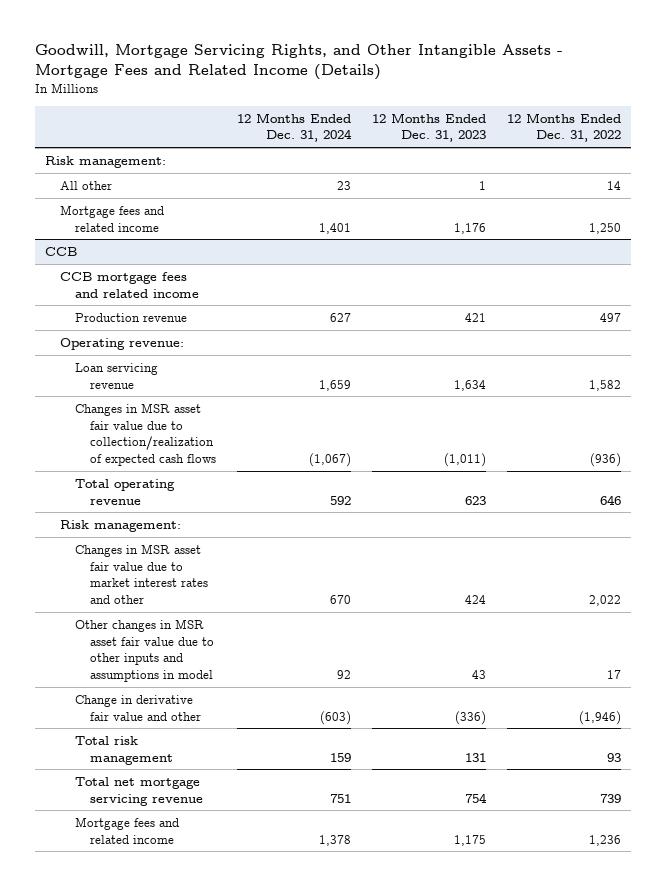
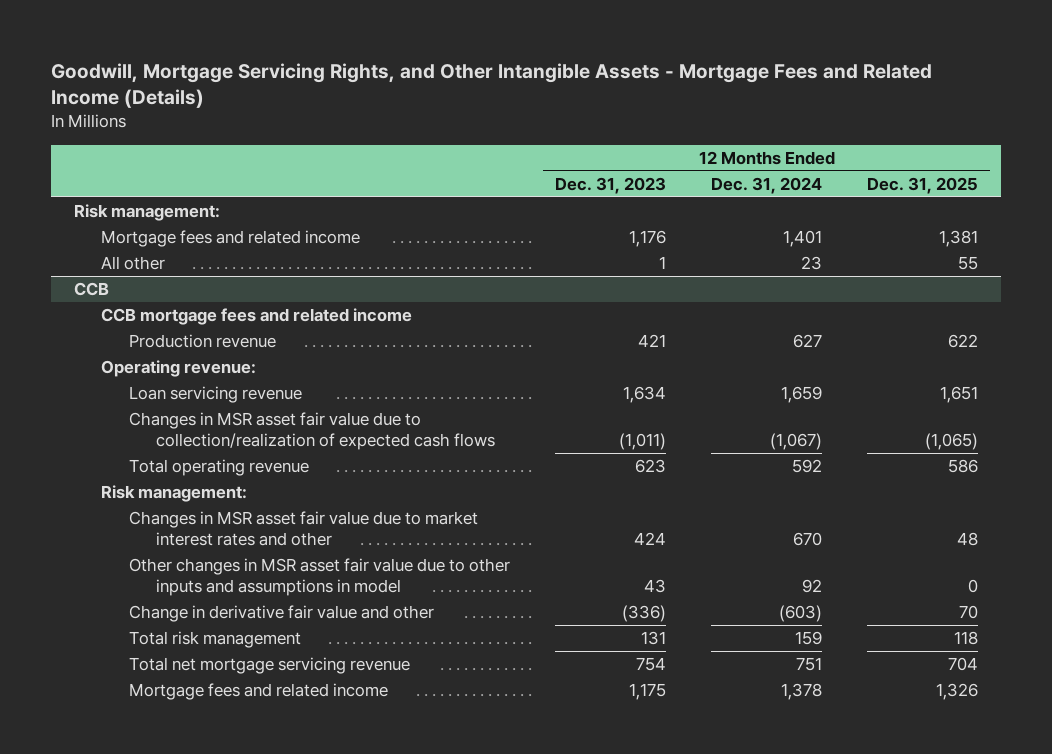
[506,112,621,143] 12 Months Ended Dec. 31, 2022 -> none
none -> [867,176,979,194] Dec. 31, 2025
[60,180,113,190] All other -> [101,256,166,271] All other

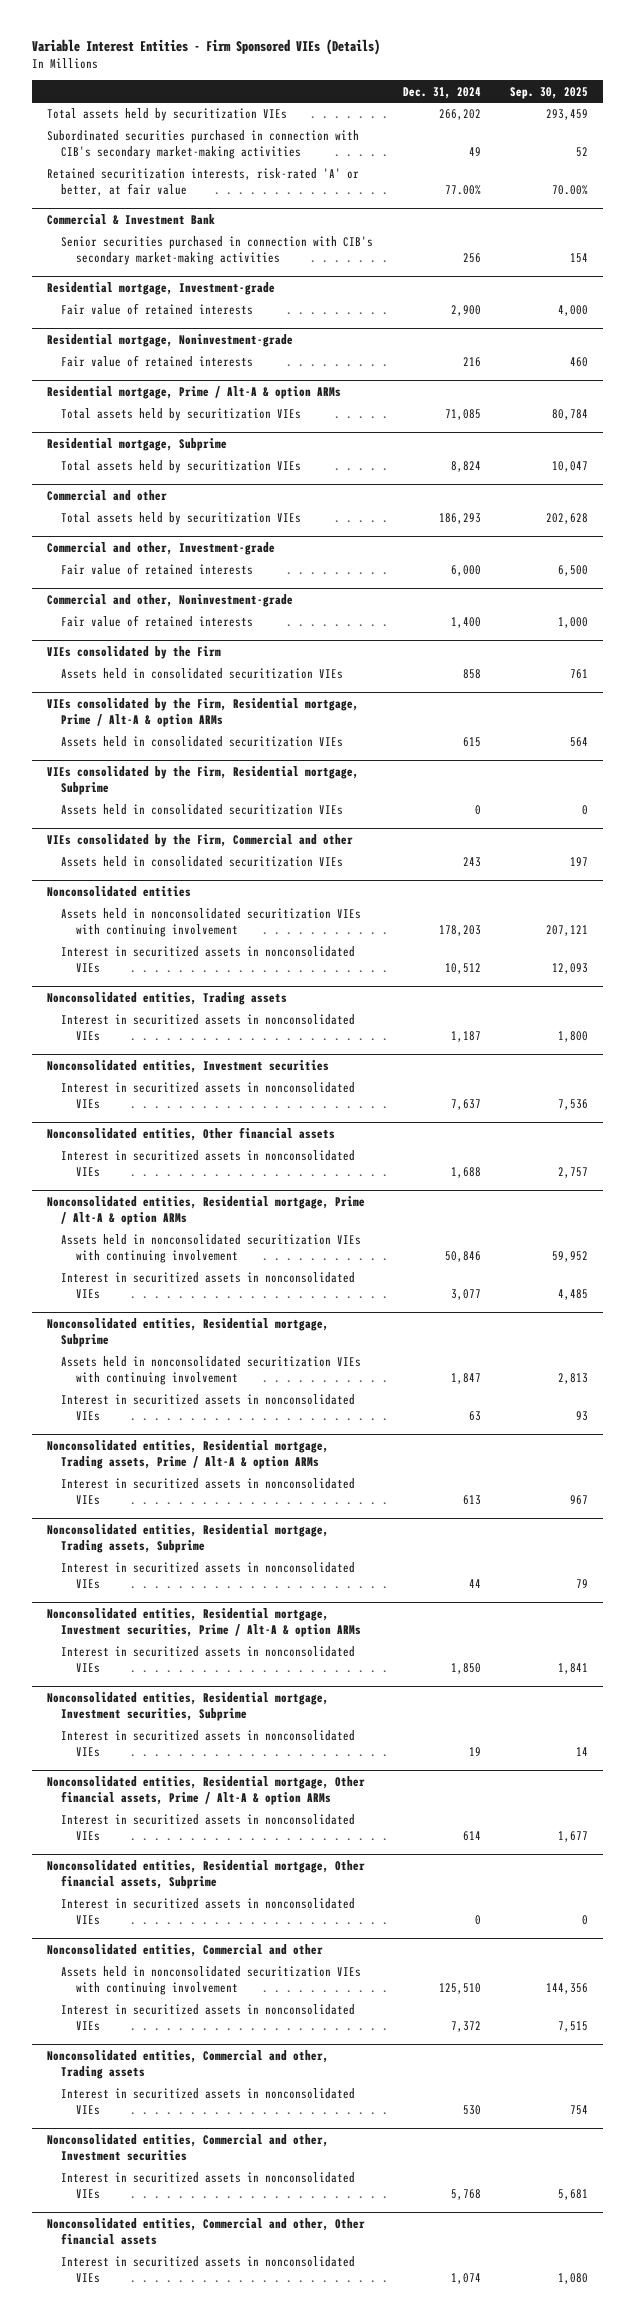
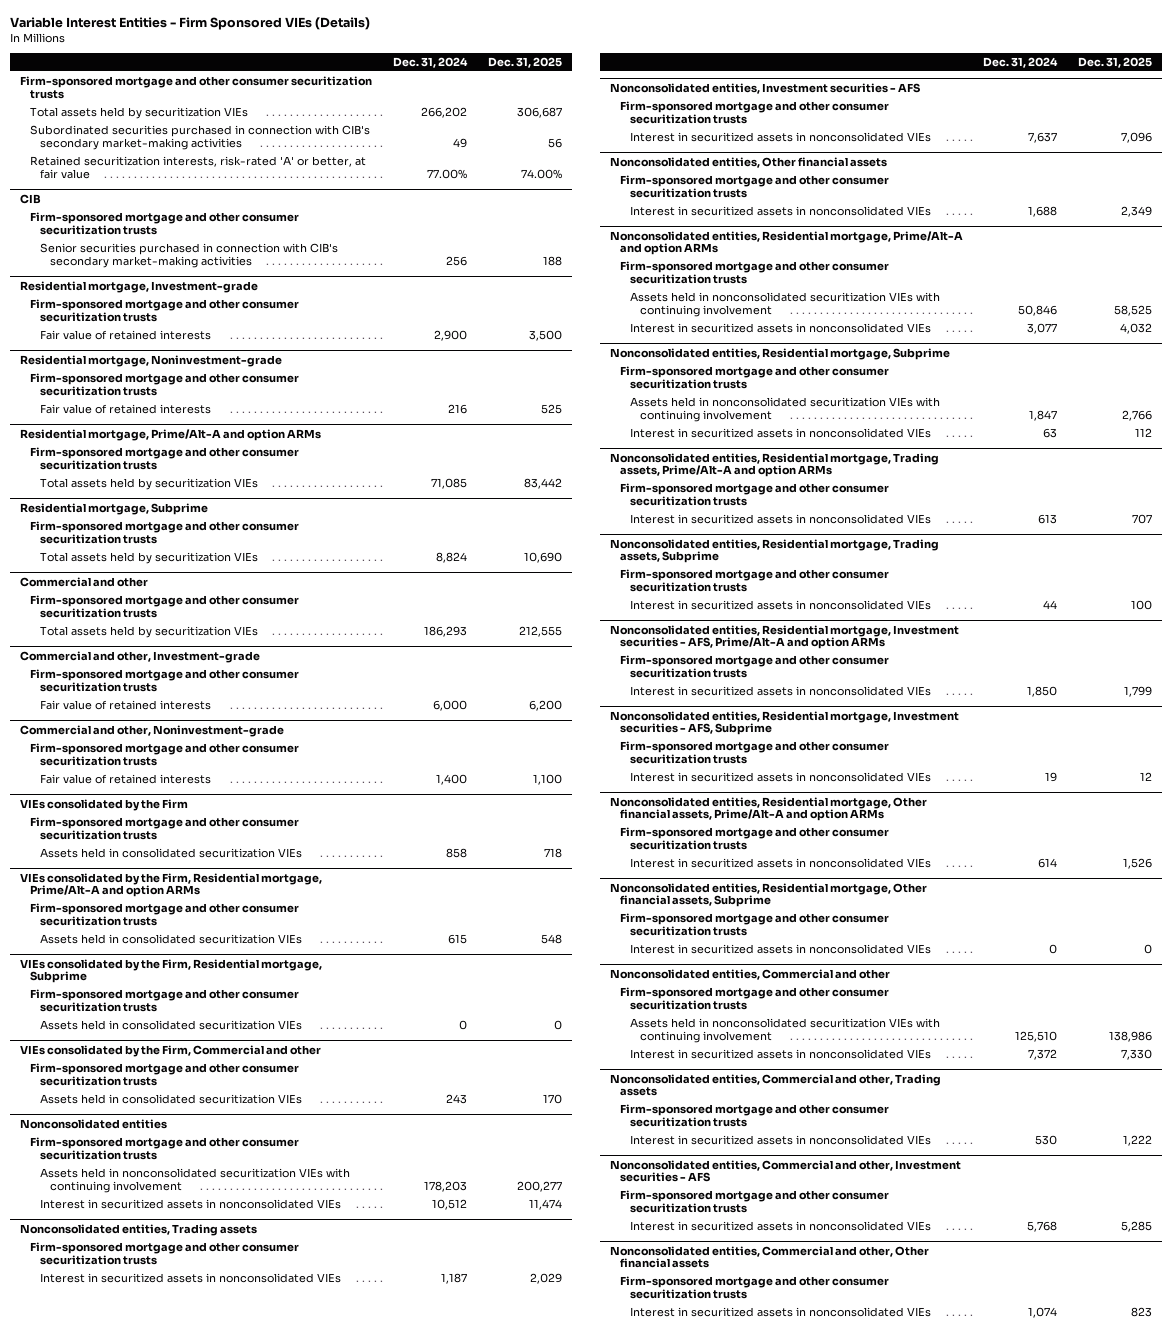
[510,86,589,99] Sep. 30, 2025 -> none
none -> [487,56,562,68] Dec. 31, 2025
none -> [19,76,372,99] Firm-sponsored mortgage and other consumer securitization trusts
[46,214,215,226] Commercial & Investment Bank -> [19,193,41,204] CIB
none -> [29,212,299,235] Firm-sponsored mortgage and other consumer securitization trusts
none -> [29,299,299,322] Firm-sponsored mortgage and other consumer securitization trusts
none -> [29,373,299,396] Firm-sponsored mortgage and other consumer securitization trusts
[46,386,341,400] Residential mortgage, Prime / Alt-A & option ARMs -> [19,428,321,441] Residential mortgage, Prime/Alt-A and option ARMs
none -> [29,447,299,470] Firm-sponsored mortgage and other consumer securitization trusts
none -> [29,521,299,544] Firm-sponsored mortgage and other consumer securitization trusts
none -> [29,595,299,618] Firm-sponsored mortgage and other consumer securitization trusts
none -> [29,669,299,692] Firm-sponsored mortgage and other consumer securitization trusts
none -> [29,743,299,766] Firm-sponsored mortgage and other consumer securitization trusts
none -> [29,817,299,840] Firm-sponsored mortgage and other consumer securitization trusts
[46,698,359,728] VIEs consolidated by the Firm, Residential mortgage, Prime / Alt-A & option ARMs -> [19,872,322,898] VIEs consolidated by the Firm, Residential mortgage, Prime/Alt-A and option ARMs
none -> [29,903,299,926] Firm-sponsored mortgage and other consumer securitization trusts
none -> [29,989,299,1012] Firm-sponsored mortgage and other consumer securitization trusts
none -> [29,1063,299,1086] Firm-sponsored mortgage and other consumer securitization trusts
none -> [29,1137,299,1160] Firm-sponsored mortgage and other consumer securitization trusts
none -> [29,1242,299,1265] Firm-sponsored mortgage and other consumer securitization trusts
[46,1060,329,1074] Nonconsolidated entities, Investment securities -> [609,82,920,94] Nonconsolidated entities, Investment securities - AFS
none -> [619,101,889,124] Firm-sponsored mortgage and other consumer securitization trusts
none -> [619,175,889,198] Firm-sponsored mortgage and other consumer securitization trusts
[46,1196,365,1226] Nonconsolidated entities, Residential mortgage, Prime / Alt-A & option ARMs -> [609,230,963,256] Nonconsolidated entities, Residential mortgage, Prime/Alt-A and option ARMs
none -> [619,261,889,284] Firm-sponsored mortgage and other consumer securitization trusts
none -> [619,366,889,389] Firm-sponsored mortgage and other consumer securitization trusts
[46,1440,329,1470] Nonconsolidated entities, Residential mortgage, Trading assets, Prime / Alt-A & option ARMs -> [609,452,939,478] Nonconsolidated entities, Residential mortgage, Trading assets, Prime/Alt-A and option ARMs
none -> [619,483,889,506] Firm-sponsored mortgage and other consumer securitization trusts
none -> [619,569,889,592] Firm-sponsored mortgage and other consumer securitization trusts
[46,1608,362,1638] Nonconsolidated entities, Residential mortgage, Investment securities, Prime / Alt-A & option ARMs -> [609,624,959,650] Nonconsolidated entities, Residential mortgage, Investment securities - AFS, Prime/Alt-A and option ARMs
none -> [619,655,889,678] Firm-sponsored mortgage and other consumer securitization trusts
[46,1692,329,1722] Nonconsolidated entities, Residential mortgage, Investment securities, Subprime -> [609,710,959,736] Nonconsolidated entities, Residential mortgage, Investment securities - AFS, Subprime
none -> [619,741,889,764] Firm-sponsored mortgage and other consumer securitization trusts
[46,1776,365,1806] Nonconsolidated entities, Residential mortgage, Other financial assets, Prime / Alt-A & option ARMs -> [609,796,927,822] Nonconsolidated entities, Residential mortgage, Other financial assets, Prime/Alt-A and option ARMs
none -> [619,827,889,850] Firm-sponsored mortgage and other consumer securitization trusts
none -> [619,913,889,936] Firm-sponsored mortgage and other consumer securitization trusts
none -> [619,987,889,1010] Firm-sponsored mortgage and other consumer securitization trusts
none -> [619,1104,889,1127] Firm-sponsored mortgage and other consumer securitization trusts
[46,2134,329,2162] Nonconsolidated entities, Commercial and other, Investment securities -> [609,1159,961,1183] Nonconsolidated entities, Commercial and other, Investment securities - AFS
none -> [619,1190,889,1213] Firm-sponsored mortgage and other consumer securitization trusts
none -> [619,1276,889,1299] Firm-sponsored mortgage and other consumer securitization trusts

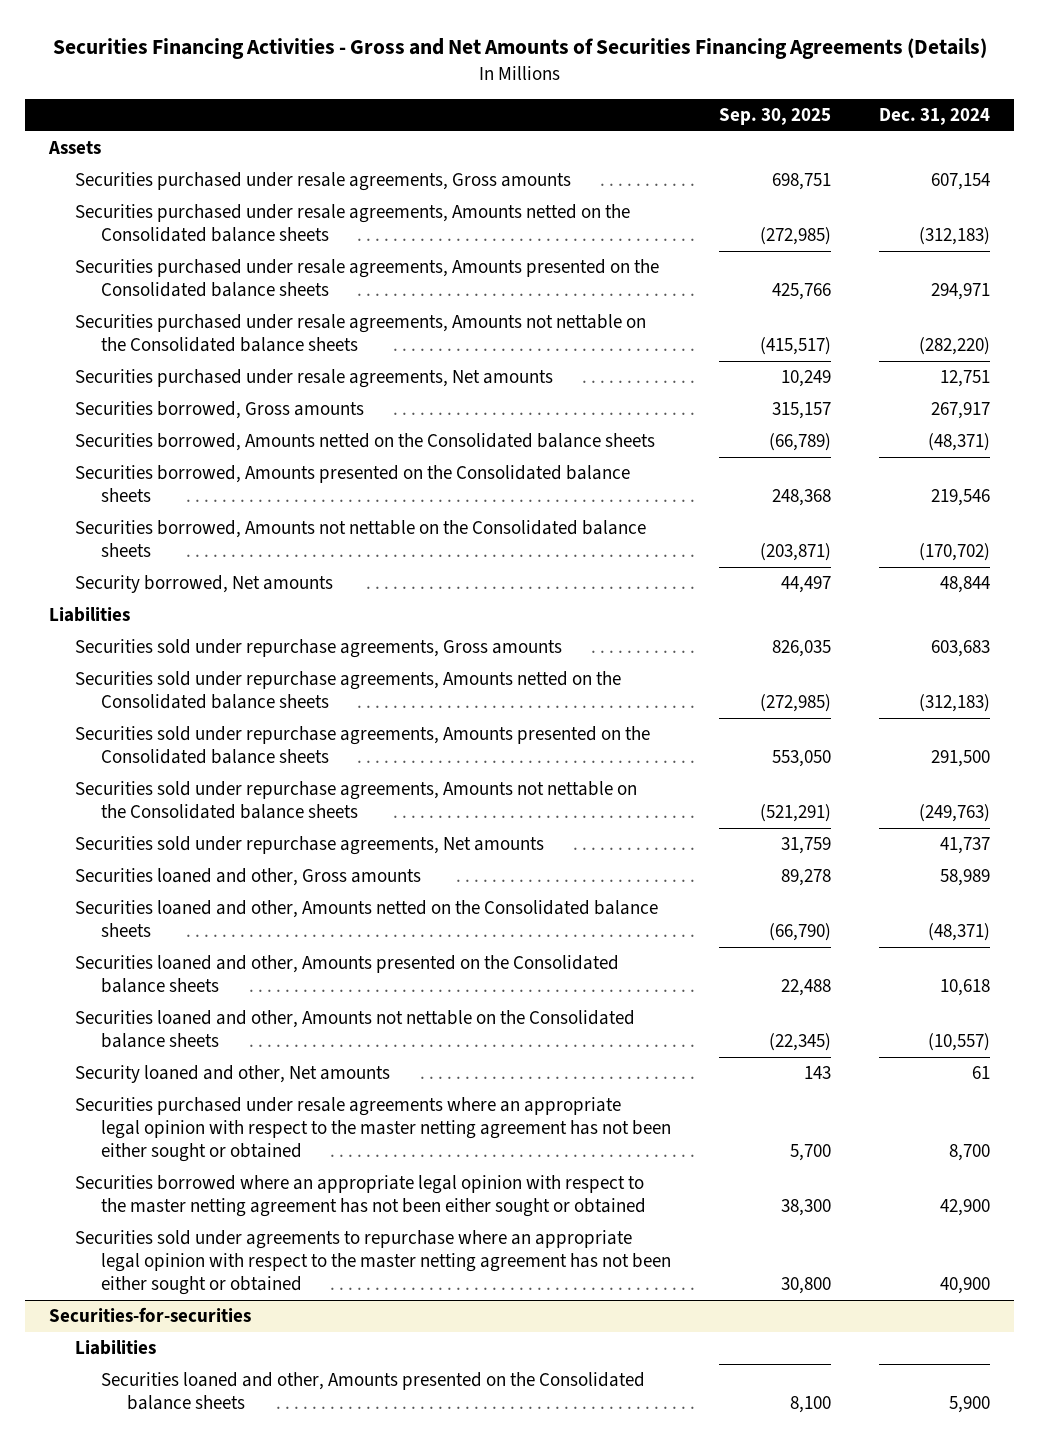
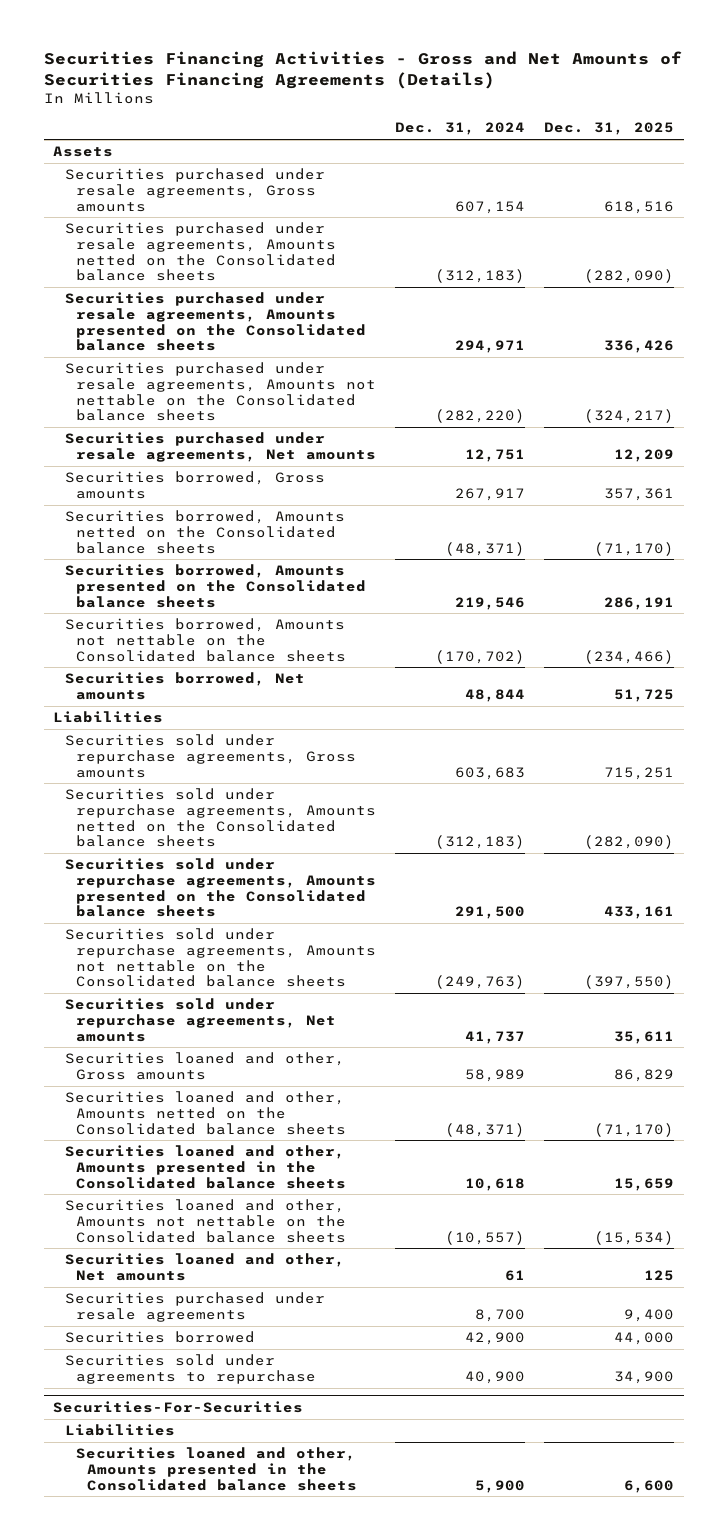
[719,108,832,126] Sep. 30, 2025 -> none
none -> [544,122,675,136] Dec. 31, 2025
[75,575,334,594] Security borrowed, Net amounts -> [64,672,305,700] Securities borrowed, Net amounts
[75,955,620,994] Securities loaned and other, Amounts presented on the Consolidated balance sheets -> [64,1145,346,1189] Securities loaned and other, Amounts presented in the Consolidated balance sheets
[75,1065,391,1084] Security loaned and other, Net amounts -> [64,1253,345,1281] Securities loaned and other, Net amounts
[75,1097,672,1162] Securities purchased under resale agreements where an appropriate legal opinion with respect to the master netting agreement has not been either sought or obtained -> [64,1292,325,1322] Securities purchased under resale agreements
[75,1175,647,1218] Securities borrowed where an appropriate legal opinion with respect to the master netting agreement has not been either sought or obtained -> [64,1331,255,1344] Securities borrowed
[75,1230,672,1295] Securities sold under agreements to repurchase where an appropriate legal opinion with respect to the master netting agreement has not been either sought or obtained -> [64,1354,316,1384] Securities sold under agreements to repurchase
[49,1307,252,1323] Securities-for-securities -> [53,1400,304,1413] Securities-For-Securities
[101,1372,646,1411] Securities loaned and other, Amounts presented on the Consolidated balance sheets -> [75,1447,358,1491] Securities loaned and other, Amounts presented in the Consolidated balance sheets

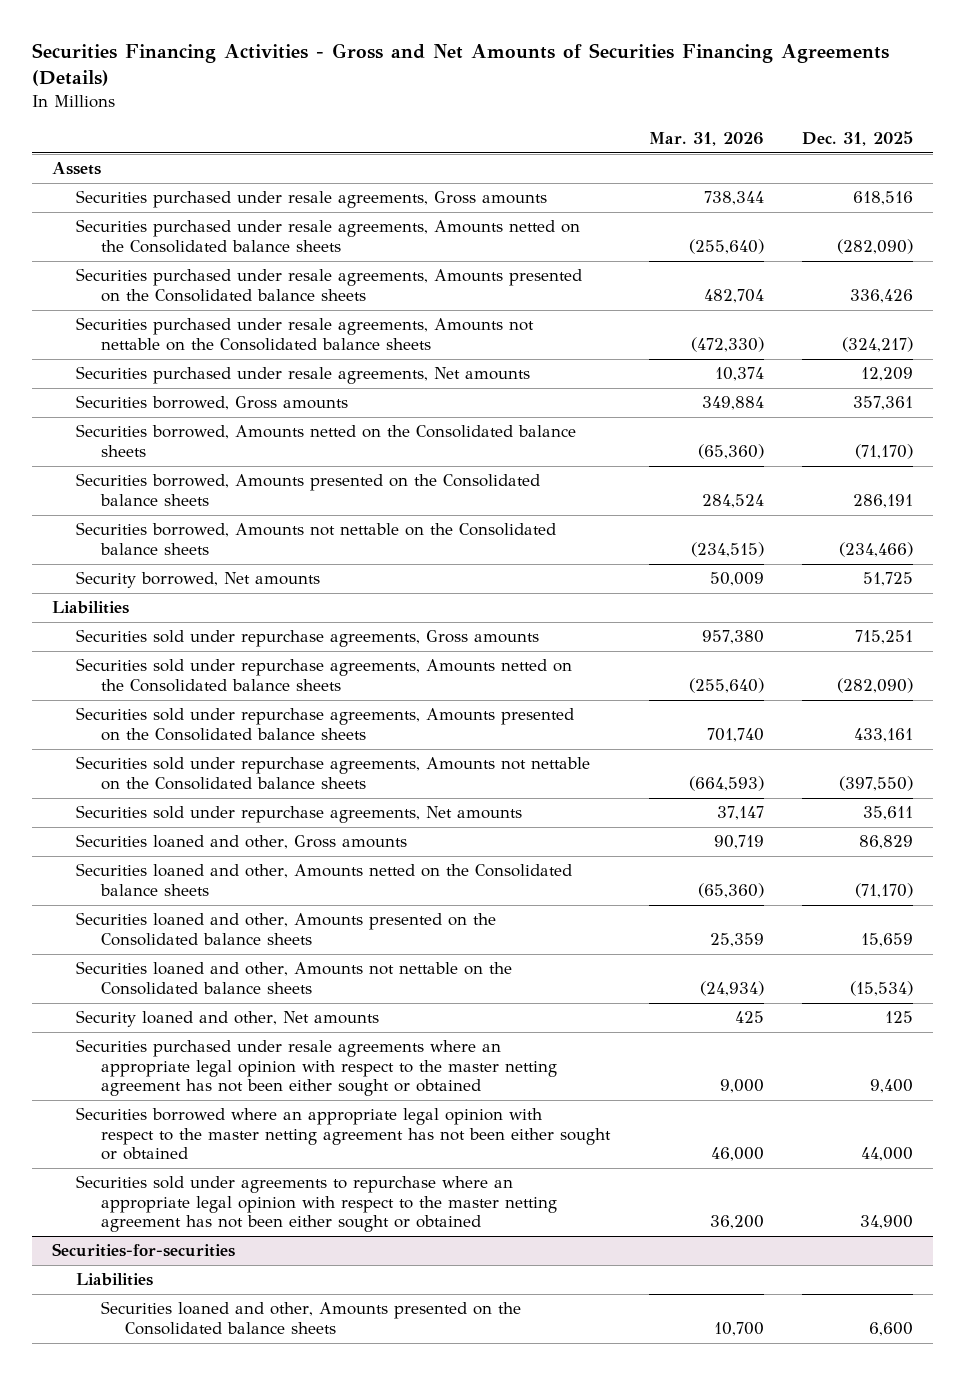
[395,122,526,136] Dec. 31, 2024 -> none
none -> [648,132,764,147] Mar. 31, 2026
[64,672,305,700] Securities borrowed, Net amounts -> [76,571,321,589] Security borrowed, Net amounts
[64,1145,346,1189] Securities loaned and other, Amounts presented in the Consolidated balance sheets -> [76,912,497,946] Securities loaned and other, Amounts presented on the Consolidated balance sheets
[64,1253,345,1281] Securities loaned and other, Net amounts -> [76,1010,380,1028] Security loaned and other, Net amounts
[64,1292,325,1322] Securities purchased under resale agreements -> [76,1039,557,1097] Securities purchased under resale agreements where an appropriate legal opinion with respect to the master netting agreement has not been either sought or obtained
[64,1331,255,1344] Securities borrowed -> [76,1107,611,1161] Securities borrowed where an appropriate legal opinion with respect to the master netting agreement has not been either sought or obtained
[64,1354,316,1384] Securities sold under agreements to repurchase -> [76,1175,557,1233] Securities sold under agreements to repurchase where an appropriate legal opinion with respect to the master netting agreement has not been either sought or obtained
[53,1400,304,1413] Securities-For-Securities -> [51,1243,235,1258] Securities-for-securities
[75,1447,358,1491] Securities loaned and other, Amounts presented in the Consolidated balance sheets -> [100,1301,521,1335] Securities loaned and other, Amounts presented on the Consolidated balance sheets

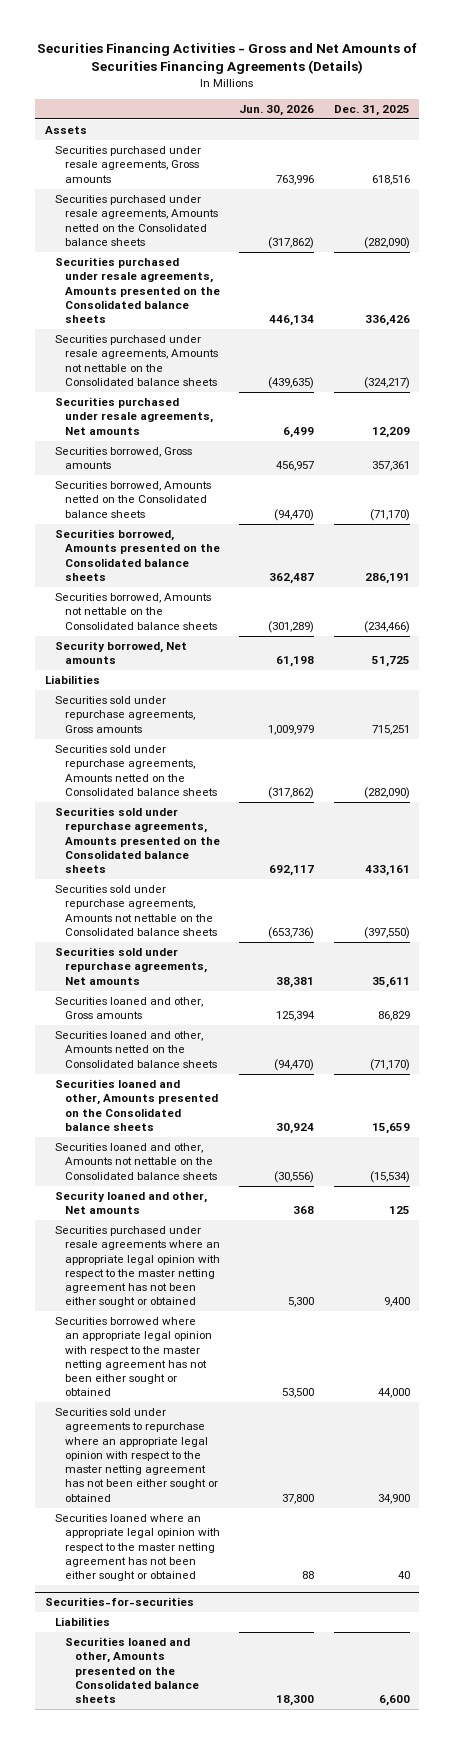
[648,132,764,147] Mar. 31, 2026 -> none
none -> [239,104,315,116] Jun. 30, 2026
none -> [54,1514,221,1582] Securities loaned where an appropriate legal opinion with respect to the master netting agreement has not been either sought or obtained

